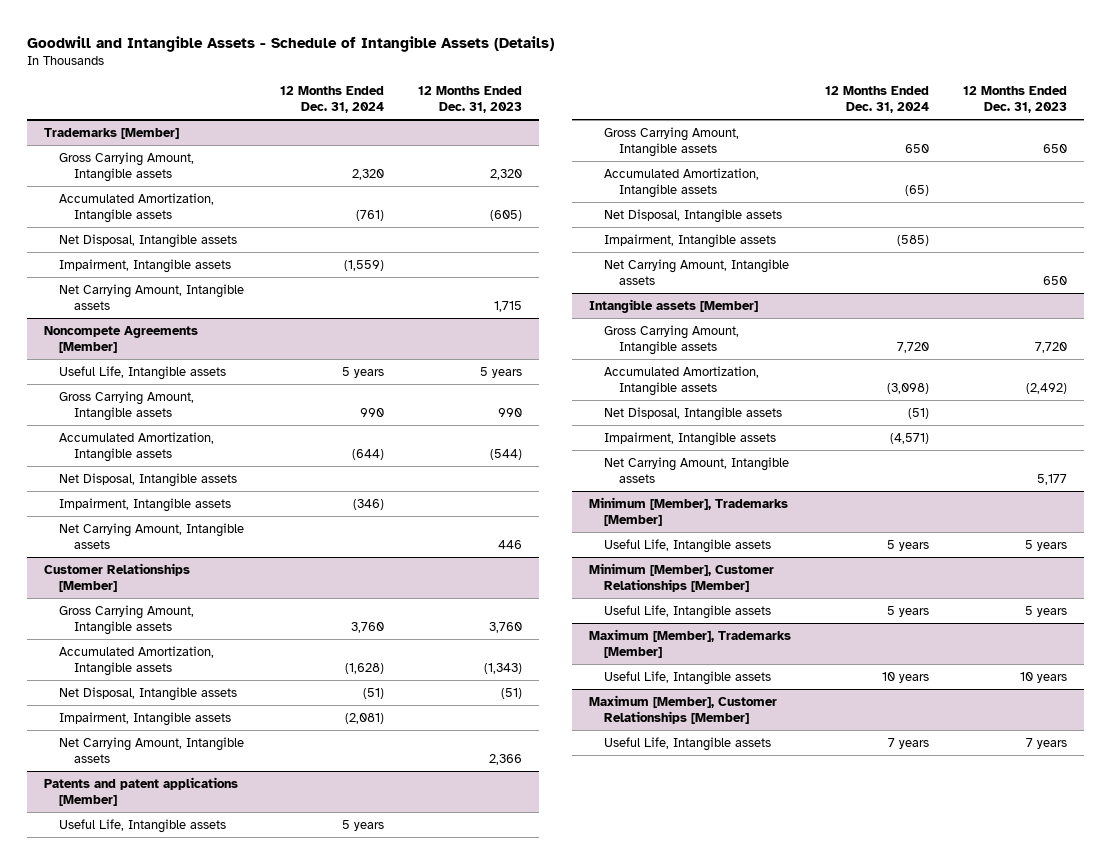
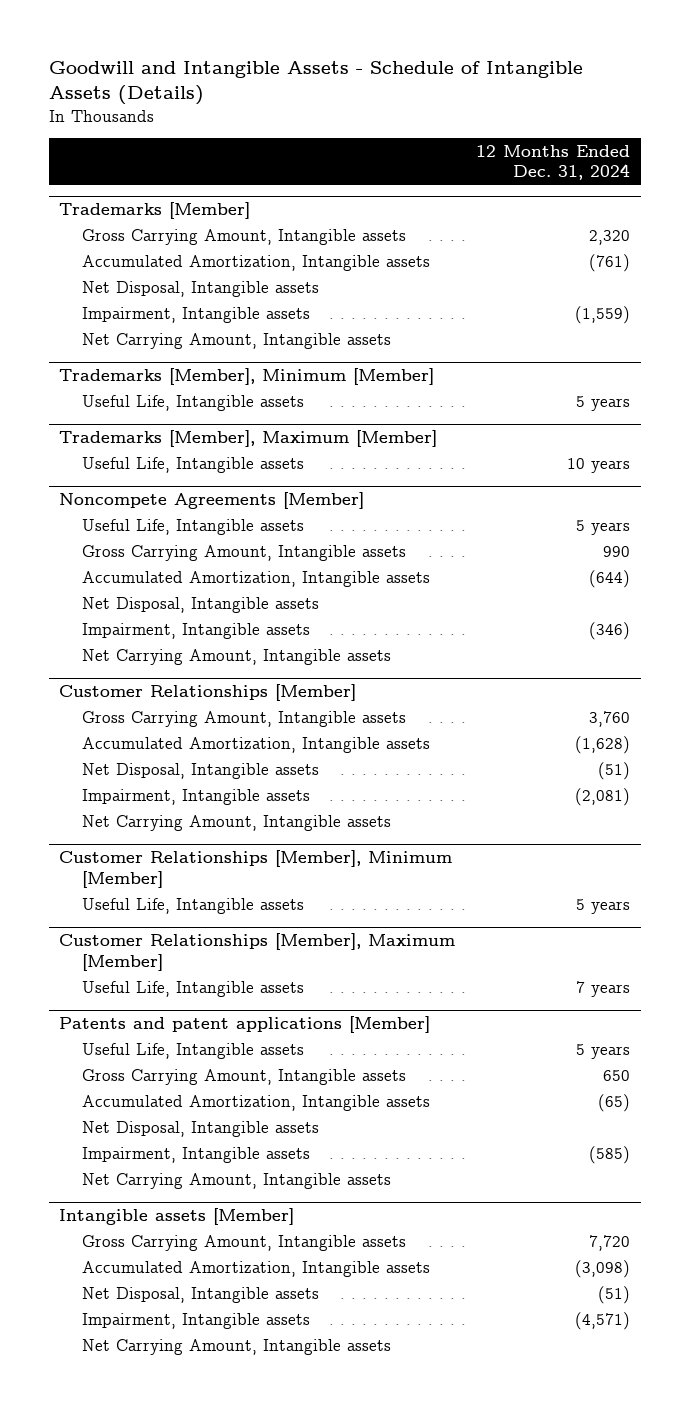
[418,86,523,114] 12 Months Ended Dec. 31, 2023 -> none
none -> [59,368,435,386] Trademarks [Member], Minimum [Member]
none -> [82,394,305,411] Useful Life, Intangible assets
none -> [59,430,438,448] Trademarks [Member], Maximum [Member]
none -> [82,456,305,473] Useful Life, Intangible assets
none -> [59,850,453,888] Customer Relationships [Member], Minimum [Member]
none -> [82,897,305,914] Useful Life, Intangible assets
none -> [59,933,456,971] Customer Relationships [Member], Maximum [Member]
none -> [82,980,305,997] Useful Life, Intangible assets
[589,496,789,526] Minimum [Member], Trademarks [Member] -> none
[604,538,772,553] Useful Life, Intangible assets -> none
[589,562,775,592] Minimum [Member], Customer Relationships [Member] -> none
[604,604,772,619] Useful Life, Intangible assets -> none
[589,628,792,658] Maximum [Member], Trademarks [Member] -> none
[604,670,772,685] Useful Life, Intangible assets -> none
[589,694,778,724] Maximum [Member], Customer Relationships [Member] -> none
[604,736,772,751] Useful Life, Intangible assets -> none

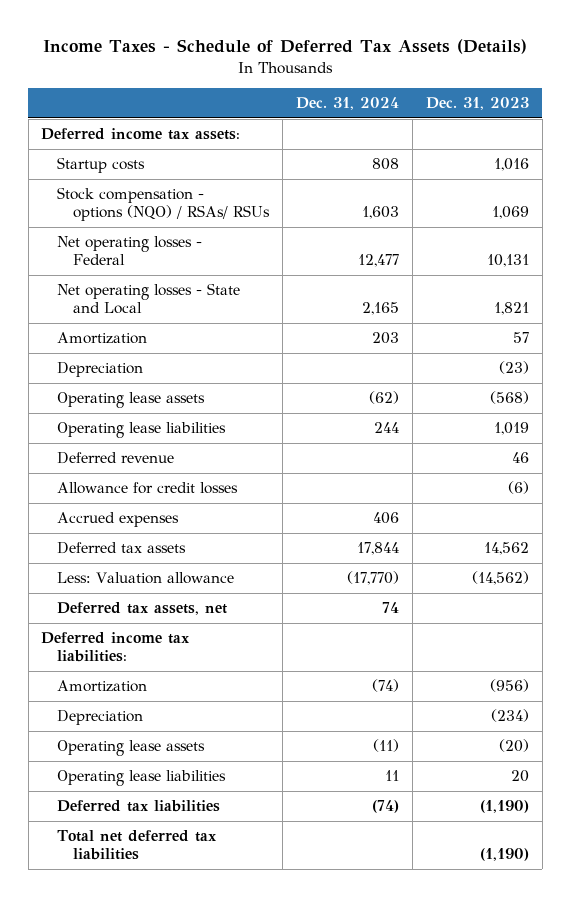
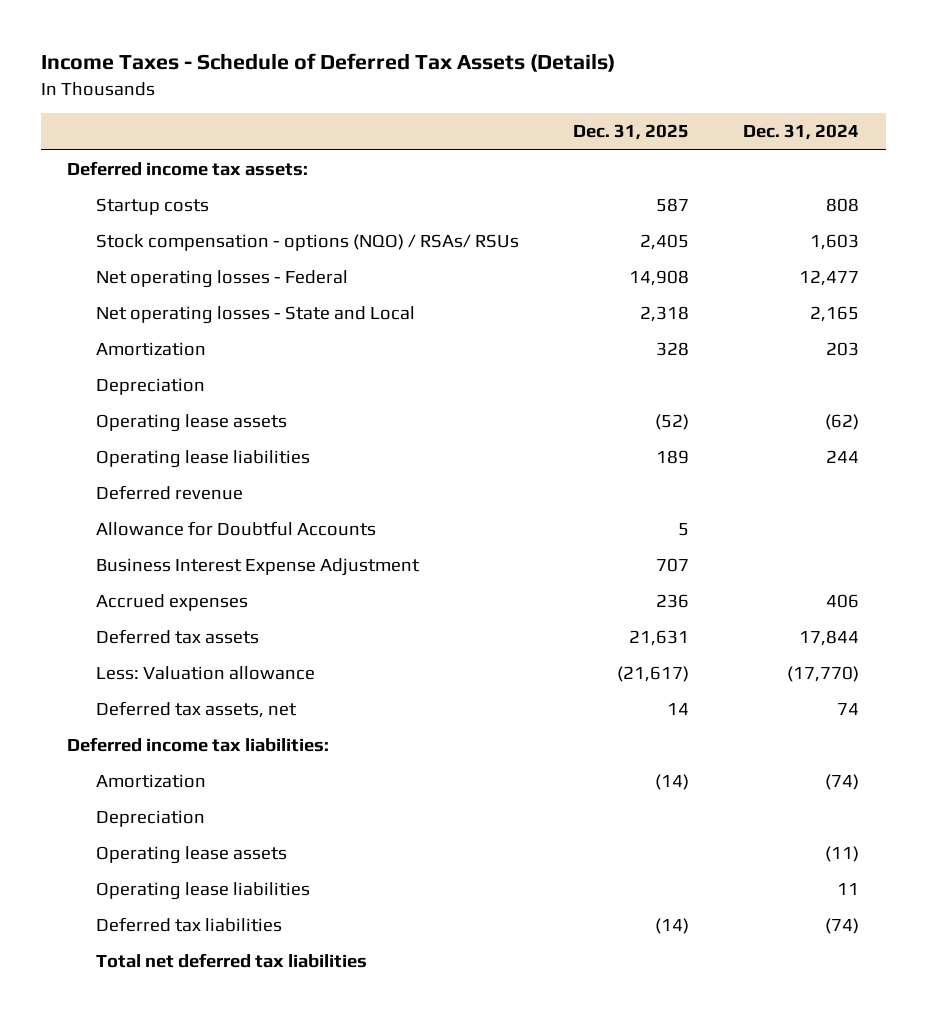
[425,97,529,111] Dec. 31, 2023 -> none
none -> [572,124,689,141] Dec. 31, 2025
[57,482,239,495] Allowance for credit losses -> [96,521,377,537] Allowance for Doubtful Accounts
none -> [96,558,421,577] Business Interest Expense Adjustment

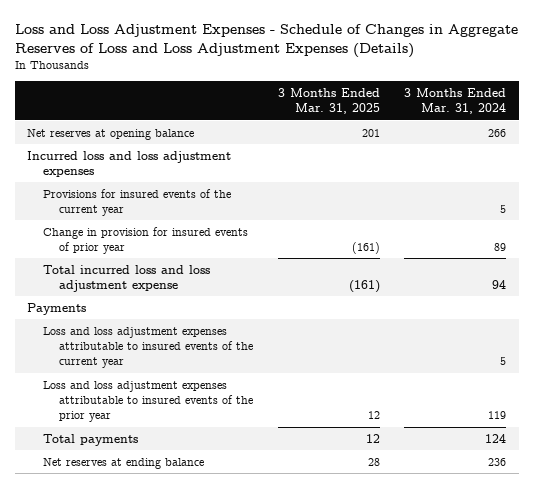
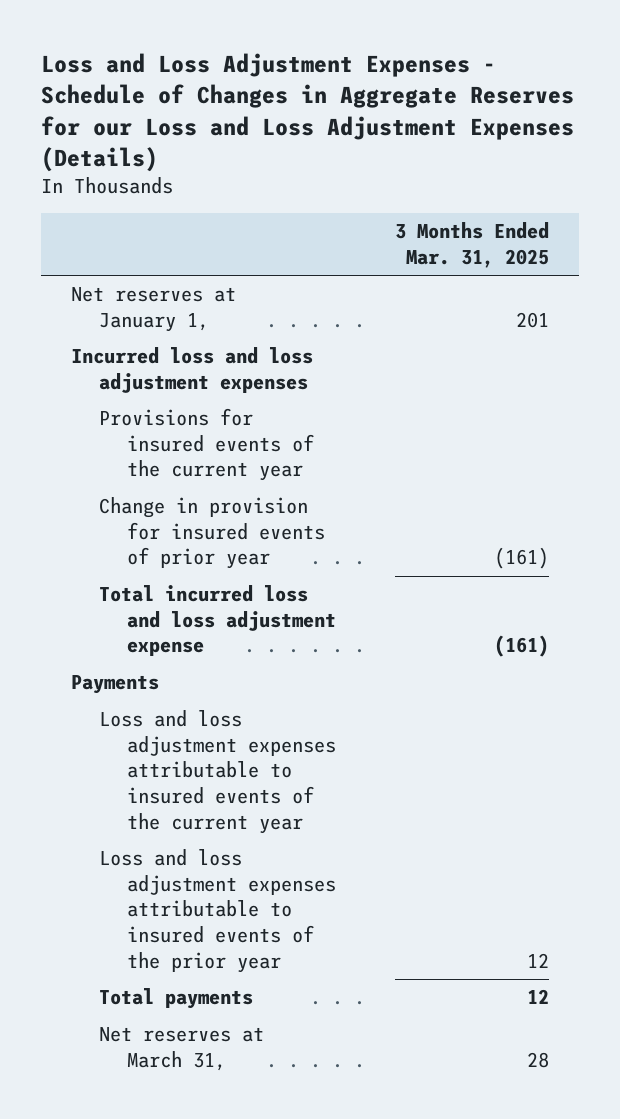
[15,23,519,58] Loss and Loss Adjustment Expenses - Schedule of Changes in Aggregate Reserves of Loss and Loss Adjustment Expenses (Details) -> [41,53,575,172] Loss and Loss Adjustment Expenses - Schedule of Changes in Aggregate Reserves for our Loss and Loss Adjustment Expenses (Details)
[404,87,507,115] 3 Months Ended Mar. 31, 2024 -> none
[27,128,195,140] Net reserves at opening balance -> [70,287,236,332] Net reserves at January 1,
[43,457,205,469] Net reserves at ending balance -> [98,1027,264,1071] Net reserves at March 31,

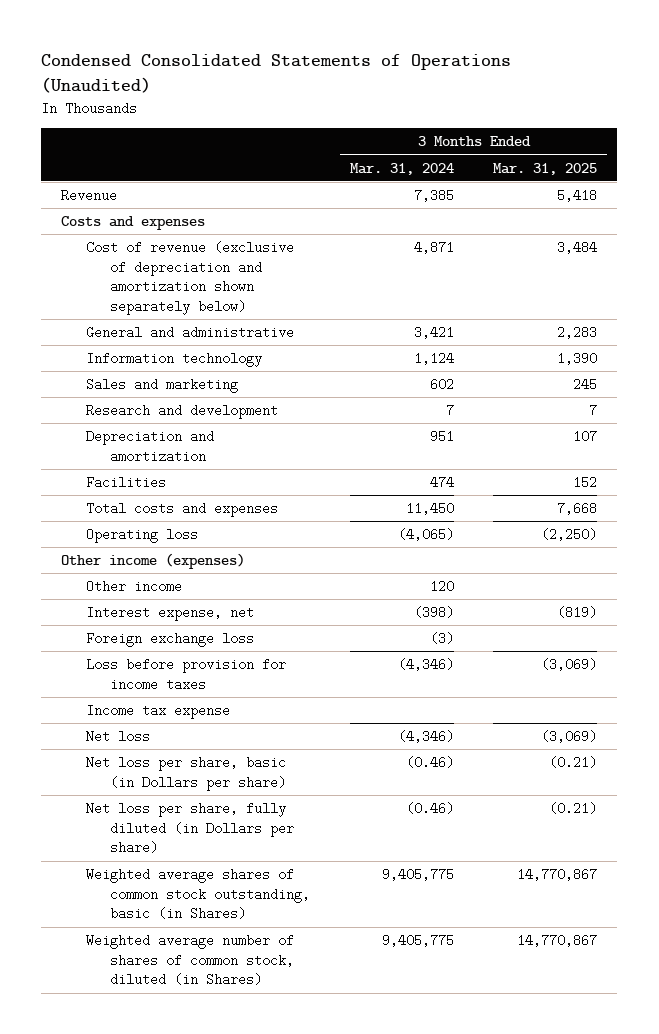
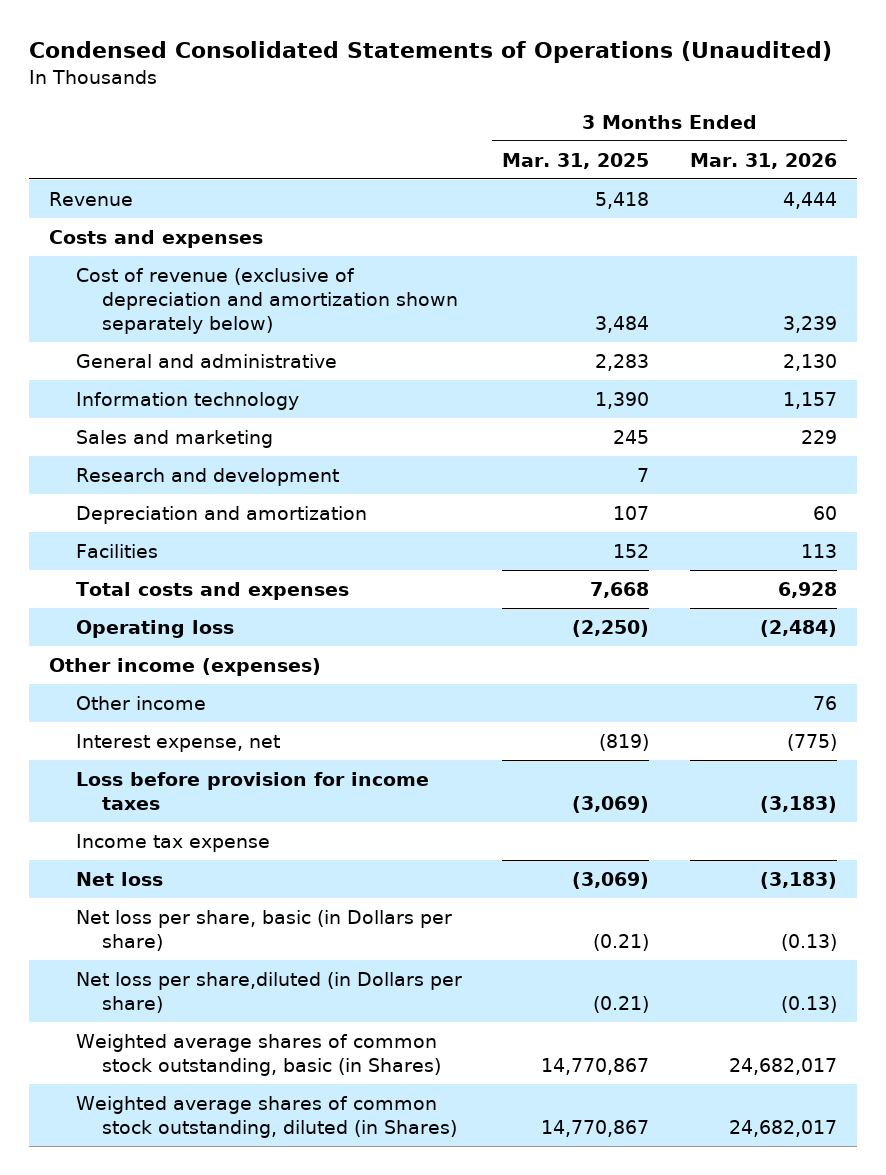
[349,162,454,175] Mar. 31, 2024 -> none
none -> [689,152,837,169] Mar. 31, 2026
[85,631,254,647] Foreign exchange loss -> none
[85,801,294,855] Net loss per share, fully diluted (in Dollars per share) -> [75,971,462,1013] Net loss per share,diluted (in Dollars per share)
[85,933,294,987] Weighted average number of shares of common stock, diluted (in Shares) -> [75,1095,458,1138] Weighted average shares of common stock outstanding, diluted (in Shares)

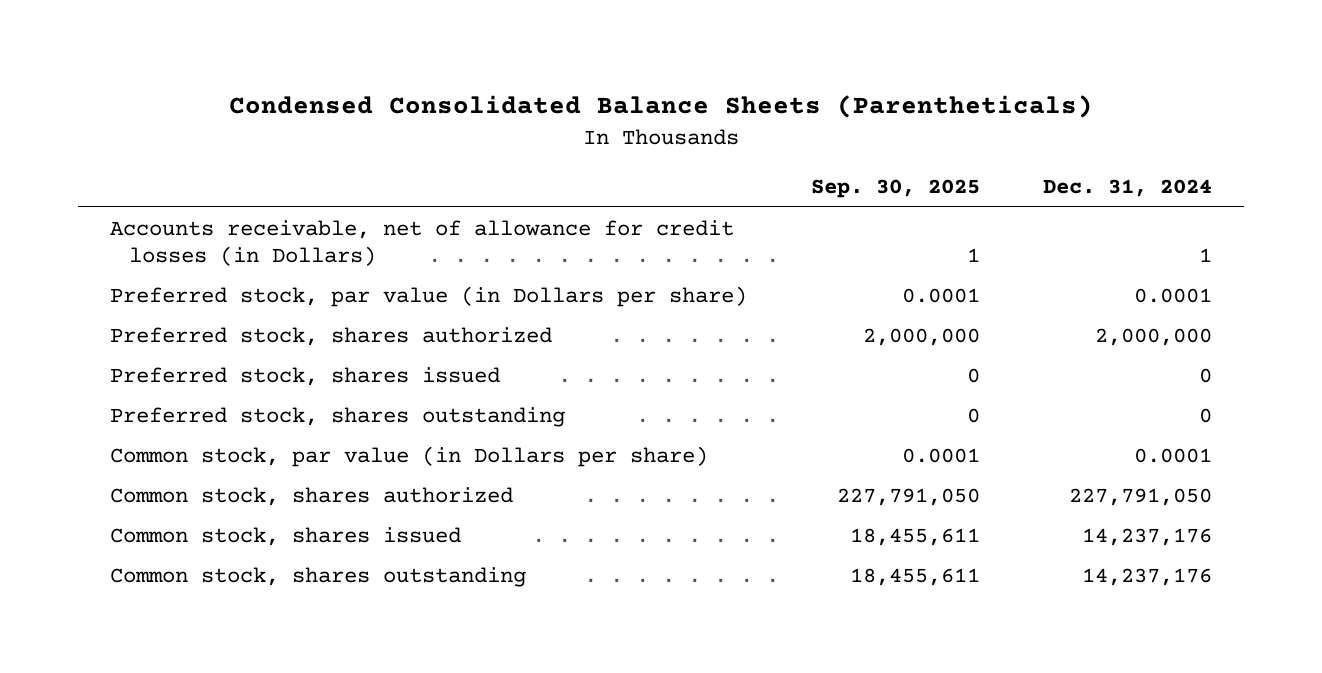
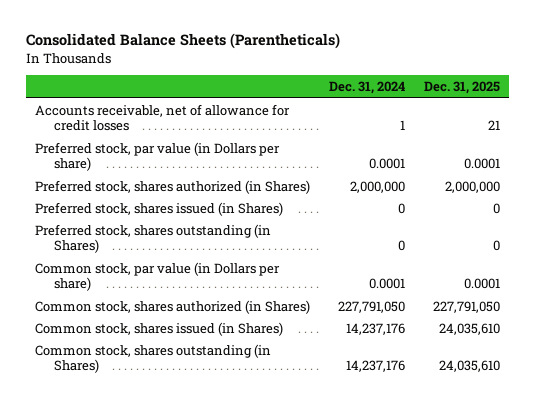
[229,95,1094,119] Condensed Consolidated Balance Sheets (Parentheticals) -> [25,33,340,50] Consolidated Balance Sheets (Parentheticals)
[810,179,980,199] Sep. 30, 2025 -> none
none -> [423,81,500,95] Dec. 31, 2025
[109,219,734,266] Accounts receivable, net of allowance for credit losses (in Dollars) -> [35,103,291,132] Accounts receivable, net of allowance for credit losses
[109,326,552,346] Preferred stock, shares authorized -> [35,179,311,194] Preferred stock, shares authorized (in Shares)
[109,366,500,386] Preferred stock, shares issued -> [35,201,284,216] Preferred stock, shares issued (in Shares)
[109,406,565,427] Preferred stock, shares outstanding -> [35,223,272,254] Preferred stock, shares outstanding (in Shares)
[109,486,513,506] Common stock, shares authorized -> [35,299,311,314] Common stock, shares authorized (in Shares)
[109,526,461,546] Common stock, shares issued -> [35,321,284,336] Common stock, shares issued (in Shares)
[109,566,526,587] Common stock, shares outstanding -> [35,343,272,374] Common stock, shares outstanding (in Shares)

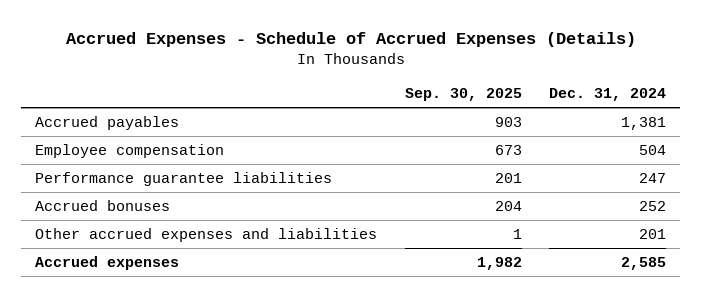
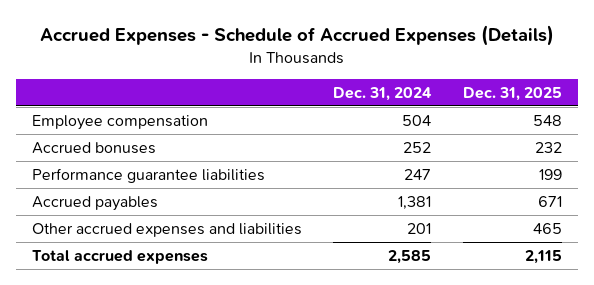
[404,88,522,102] Sep. 30, 2025 -> none
none -> [463,87,563,102] Dec. 31, 2025
[34,171,332,186] Performance guarantee liabilities -> [31,167,265,183] Performance guarantee liabilities
[34,115,179,130] Accrued payables -> [31,195,158,211] Accrued payables
[34,255,179,270] Accrued expenses -> [31,249,208,264] Total accrued expenses

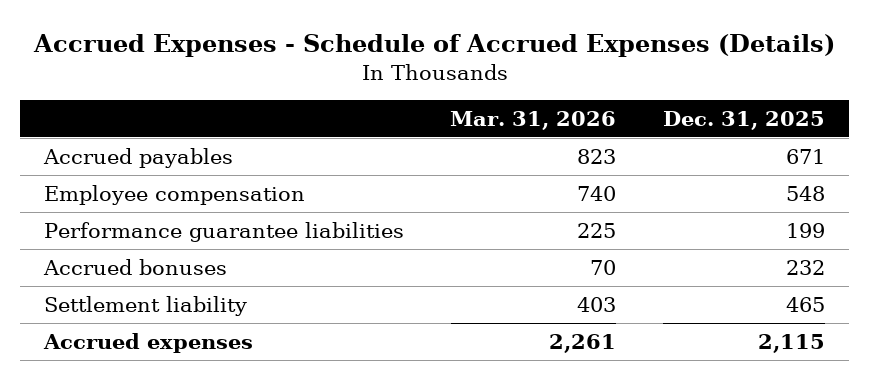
[333,87,433,102] Dec. 31, 2024 -> none
none -> [450,110,617,130] Mar. 31, 2026
[31,195,158,211] Accrued payables -> [42,147,233,168] Accrued payables
[31,141,156,154] Accrued bonuses -> [42,258,227,275] Accrued bonuses
[31,222,302,237] Other accrued expenses and liabilities -> [43,295,247,316] Settlement liability
[31,249,208,264] Total accrued expenses -> [42,332,253,353] Accrued expenses

